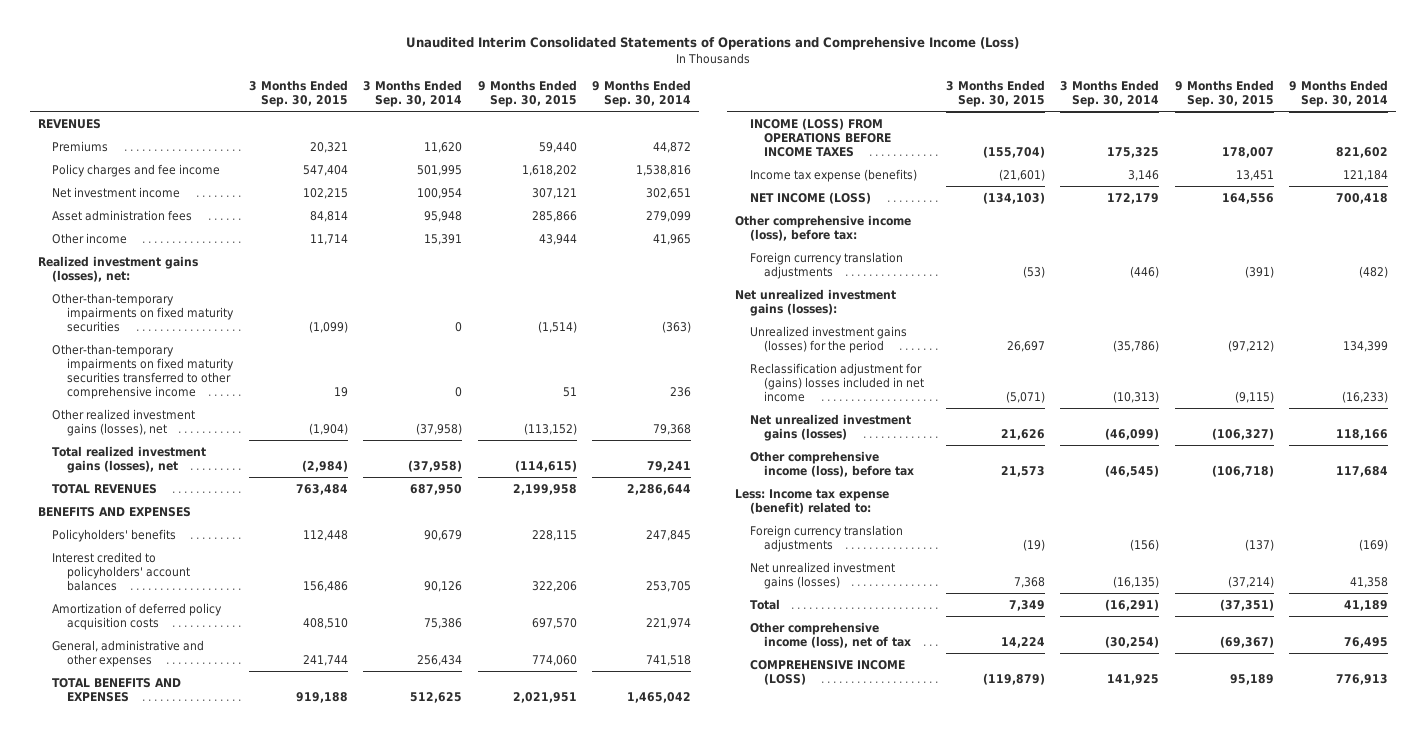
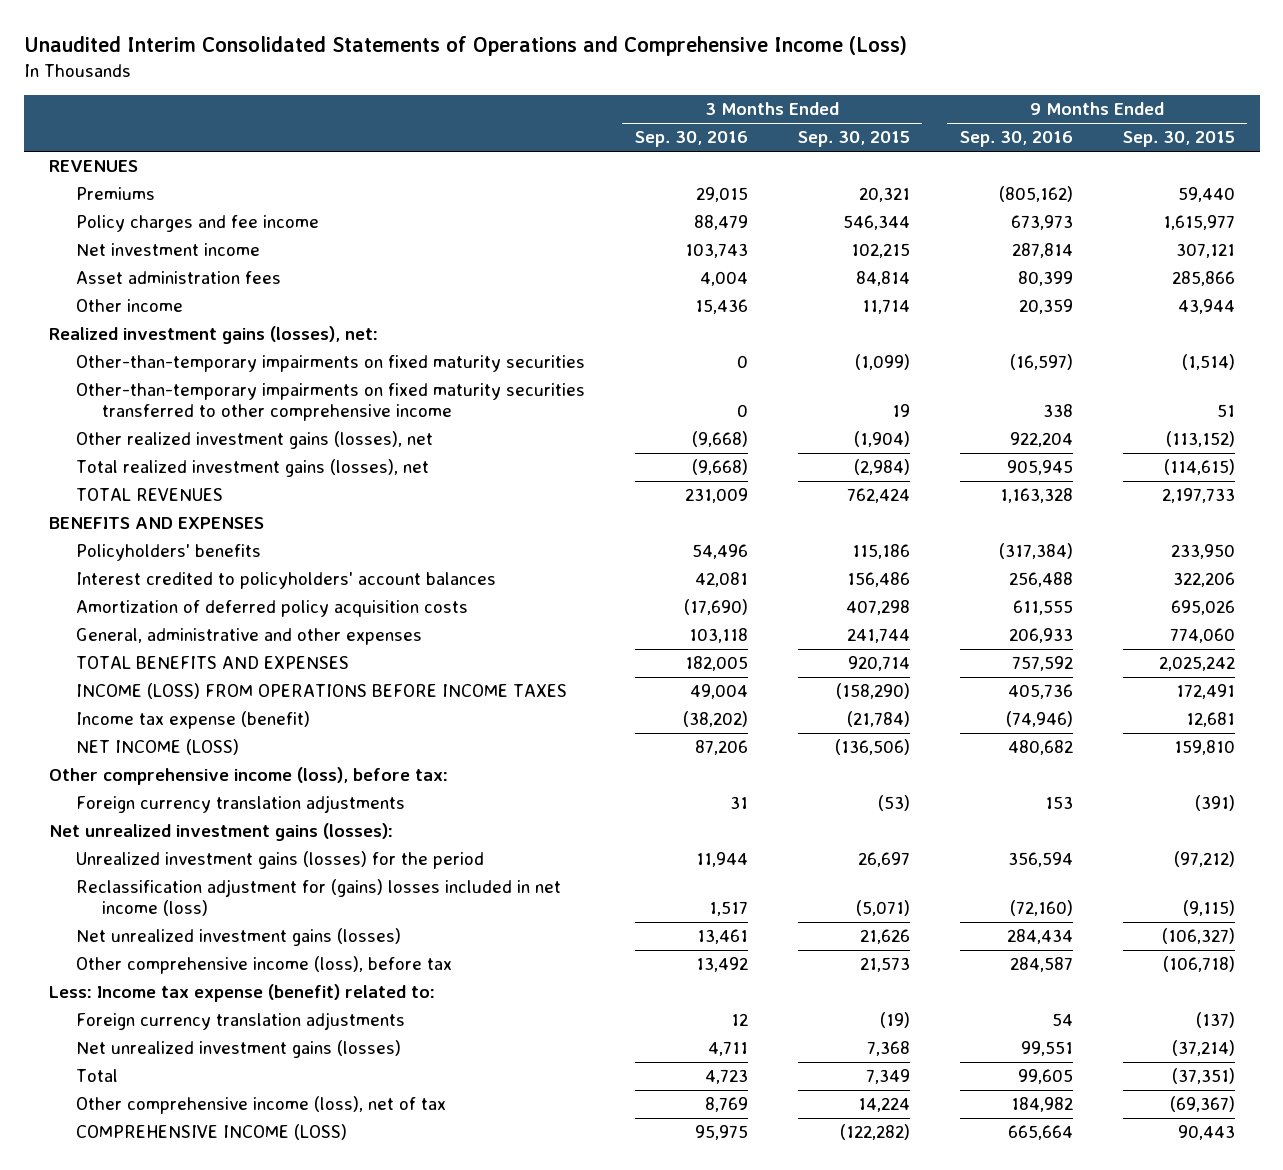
[363,79,463,107] 3 Months Ended Sep. 30, 2014 -> none
[592,79,692,107] 9 Months Ended Sep. 30, 2014 -> none
none -> [634,131,748,148] Sep. 30, 2016
none -> [959,131,1073,148] Sep. 30, 2016
[302,164,348,176] 547,404 -> [842,215,910,231] 546,344
[521,164,577,176] 1,618,202 -> [1162,215,1235,231] 1,615,977
[295,483,348,495] 763,484 -> [846,488,910,504] 762,424
[512,483,577,495] 2,199,958 -> [1161,488,1235,504] 2,197,733
[302,529,348,541] 112,448 -> [851,544,910,560] 115,186
[531,529,577,541] 228,115 -> [1170,544,1235,560] 233,950
[302,617,348,629] 408,510 -> [845,600,910,616] 407,298
[531,617,577,629] 697,570 -> [1170,600,1235,616] 695,026
[295,691,348,703] 919,188 -> [847,656,910,672] 920,714
[512,691,577,703] 2,021,951 -> [1158,656,1235,672] 2,025,242
[982,145,1045,158] (155,704) -> [835,683,910,700] (158,290)
[1221,146,1274,158] 178,007 -> [1175,684,1235,700] 172,491
[749,168,917,182] Income tax expense (benefits) -> [75,711,310,730] Income tax expense (benefit)
[998,168,1045,181] (21,601) -> [846,711,910,728] (21,784)
[1235,169,1274,181] 13,451 -> [1185,712,1235,728] 12,681
[982,191,1045,204] (134,103) -> [834,739,910,756] (136,506)
[1221,192,1274,204] 164,556 -> [1173,740,1235,756] 159,810
[749,362,925,402] Reclassification adjustment for (gains) losses included in net income -> [75,879,561,917] Reclassification adjustment for (gains) losses included in net income (loss)
[982,672,1045,685] (119,879) -> [839,1124,910,1141] (122,282)
[1229,673,1274,685] 95,189 -> [1177,1125,1235,1141] 90,443

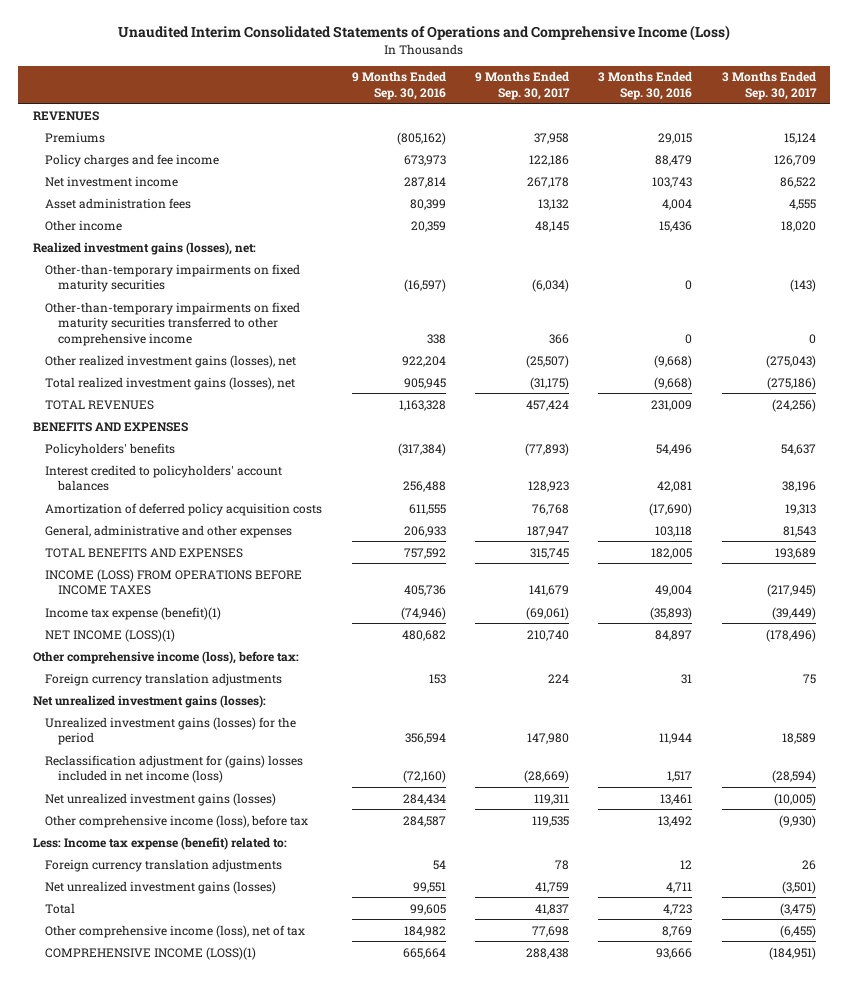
[797,131,910,148] Sep. 30, 2015 -> none
[1122,131,1235,148] Sep. 30, 2015 -> none
none -> [474,71,570,100] 9 Months Ended Sep. 30, 2017
none -> [721,71,817,100] 3 Months Ended Sep. 30, 2017
[75,711,310,730] Income tax expense (benefit) -> [45,606,222,620] Income tax expense (benefit)(1)
[682,711,748,728] (38,202) -> [650,606,693,620] (35,893)
[75,739,239,756] NET INCOME (LOSS) -> [45,628,176,642] NET INCOME (LOSS)(1)
[694,740,748,756] 87,206 -> [655,629,693,641] 84,897
[75,1124,347,1141] COMPREHENSIVE INCOME (LOSS) -> [45,946,257,960] COMPREHENSIVE INCOME (LOSS)(1)
[694,1125,748,1141] 95,975 -> [656,947,693,959] 93,666

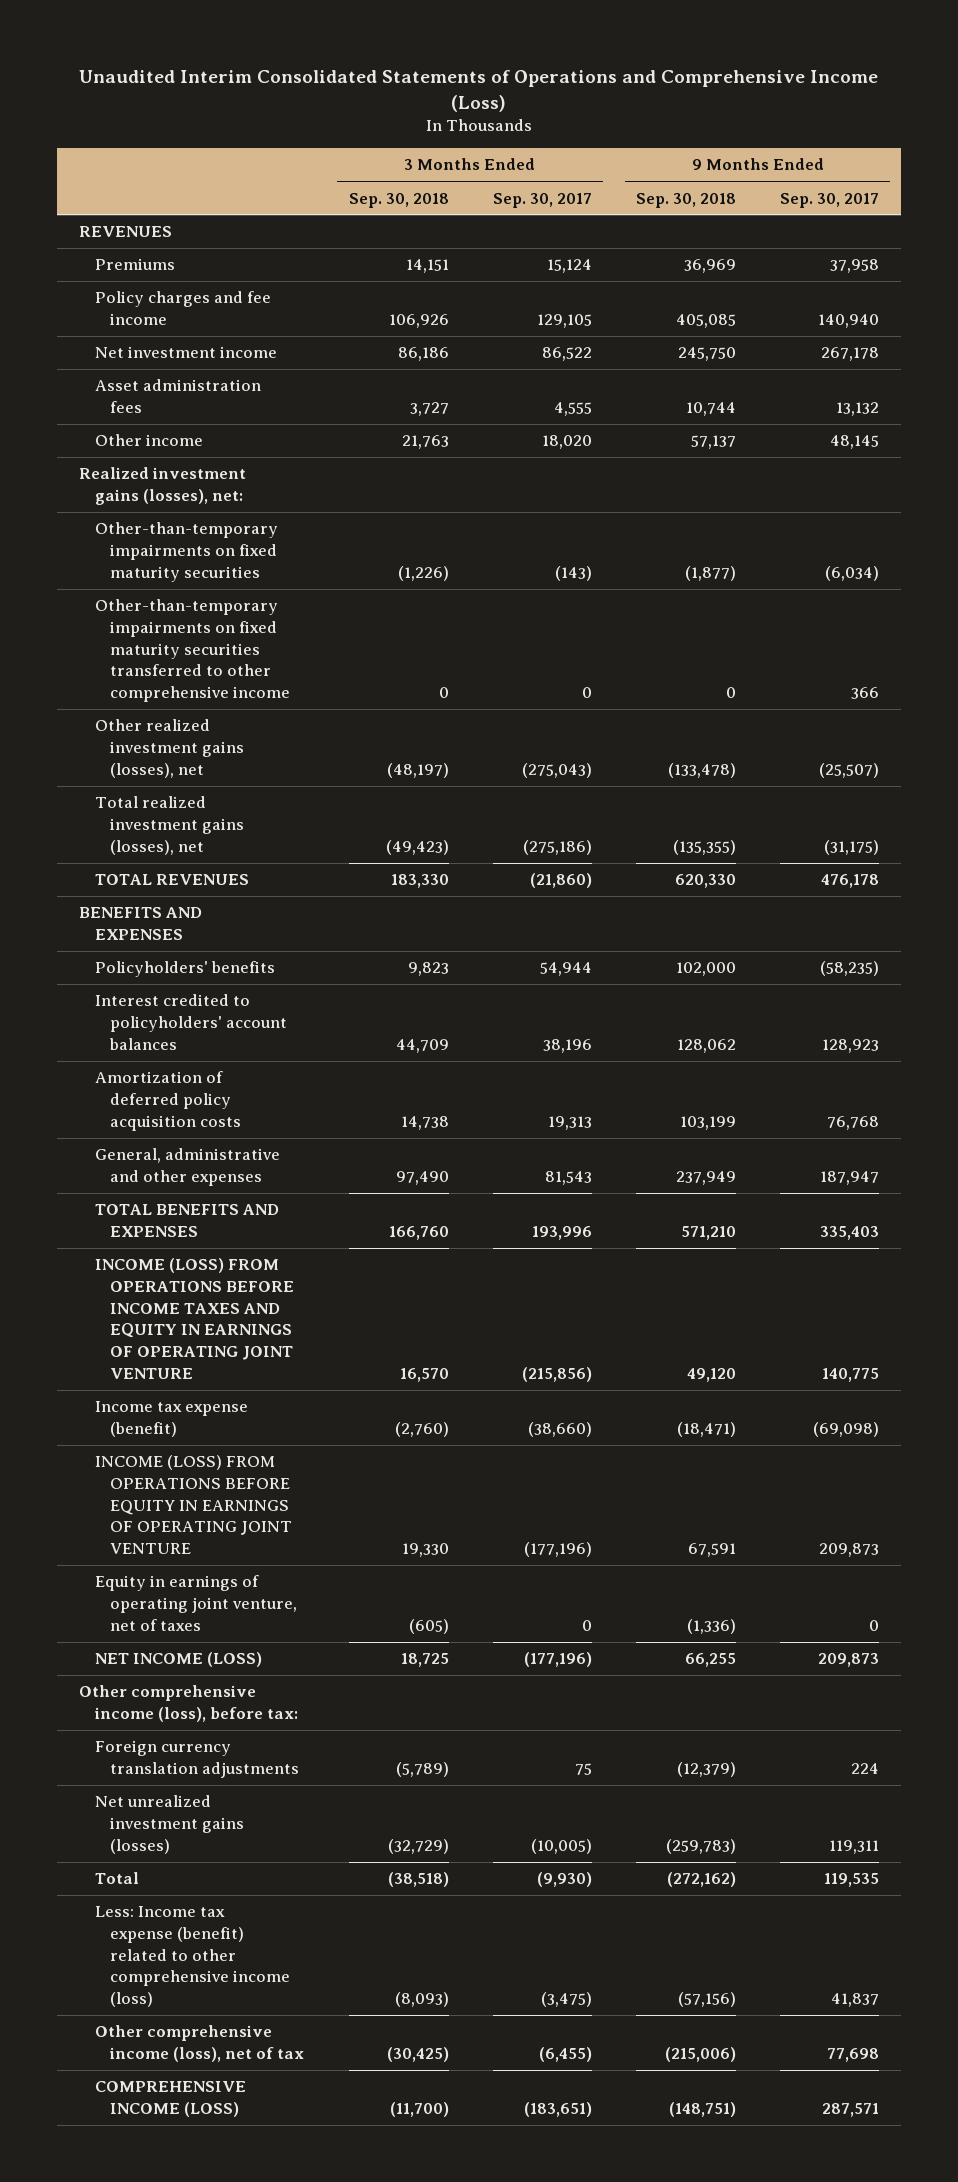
[351,71,446,100] 9 Months Ended Sep. 30, 2016 -> none
[598,71,693,100] 3 Months Ended Sep. 30, 2016 -> none
none -> [348,192,449,208] Sep. 30, 2018
none -> [636,192,737,208] Sep. 30, 2018
[528,154,569,166] 122,186 -> [818,314,880,329] 140,940
[773,154,816,166] 126,709 -> [536,314,592,329] 129,105
[525,399,569,411] 457,424 -> [821,874,880,889] 476,178
[771,398,816,412] (24,256) -> [529,873,592,889] (21,860)
[524,442,569,456] (77,893) -> [820,961,880,977] (58,235)
[780,443,816,455] 54,637 -> [539,962,592,977] 54,944
[529,547,569,559] 315,745 -> [820,1226,880,1241] 335,403
[774,547,816,559] 193,689 -> [531,1226,592,1241] 193,996
[45,568,303,596] INCOME (LOSS) FROM OPERATIONS BEFORE INCOME TAXES -> [94,1258,295,1379] INCOME (LOSS) FROM OPERATIONS BEFORE INCOME TAXES AND EQUITY IN EARNINGS OF OPERATING JOINT VENTURE
[528,585,569,597] 141,679 -> [822,1367,880,1382] 140,775
[766,584,816,598] (217,945) -> [521,1366,592,1382] (215,856)
[45,606,222,620] Income tax expense (benefit)(1) -> [94,1401,248,1438] Income tax expense (benefit)
[525,606,569,620] (69,061) -> [813,1422,880,1438] (69,098)
[771,606,816,620] (39,449) -> [527,1422,592,1438] (38,660)
none -> [94,1455,293,1555] INCOME (LOSS) FROM OPERATIONS BEFORE EQUITY IN EARNINGS OF OPERATING JOINT VENTURE
none -> [94,1575,298,1631] Equity in earnings of operating joint venture, net of taxes
[45,628,176,642] NET INCOME (LOSS)(1) -> [94,1652,262,1668] NET INCOME (LOSS)
[526,629,569,641] 210,740 -> [818,1653,880,1668] 209,873
[765,628,816,642] (178,496) -> [523,1652,592,1668] (177,196)
[32,694,266,708] Net unrealized investment gains (losses): -> none
[45,716,297,746] Unrealized investment gains (losses) for the period -> none
[45,754,304,784] Reclassification adjustment for (gains) losses included in net income (loss) -> none
[32,836,287,850] Less: Income tax expense (benefit) related to: -> none
[45,858,283,872] Foreign currency translation adjustments -> none
[45,880,277,894] Net unrealized investment gains (losses) -> none
[45,814,309,828] Other comprehensive income (loss), before tax -> [94,1872,139,1885] Total
[45,902,76,914] Total -> [94,1906,291,2008] Less: Income tax expense (benefit) related to other comprehensive income (loss)
[45,946,257,960] COMPREHENSIVE INCOME (LOSS)(1) -> [94,2081,246,2118] COMPREHENSIVE INCOME (LOSS)
[525,947,569,959] 288,438 -> [822,2103,880,2118] 287,571
[768,946,816,960] (184,951) -> [523,2102,592,2118] (183,651)

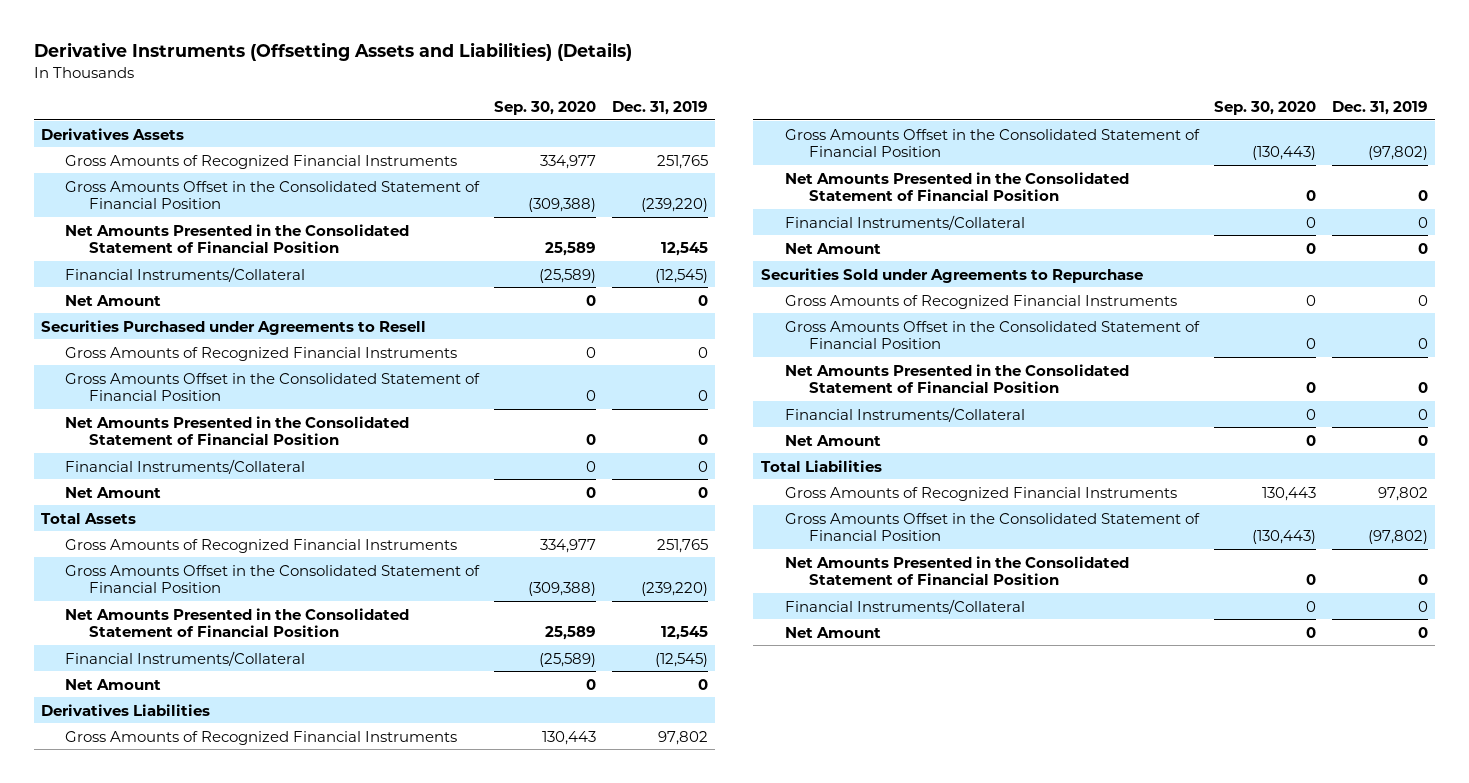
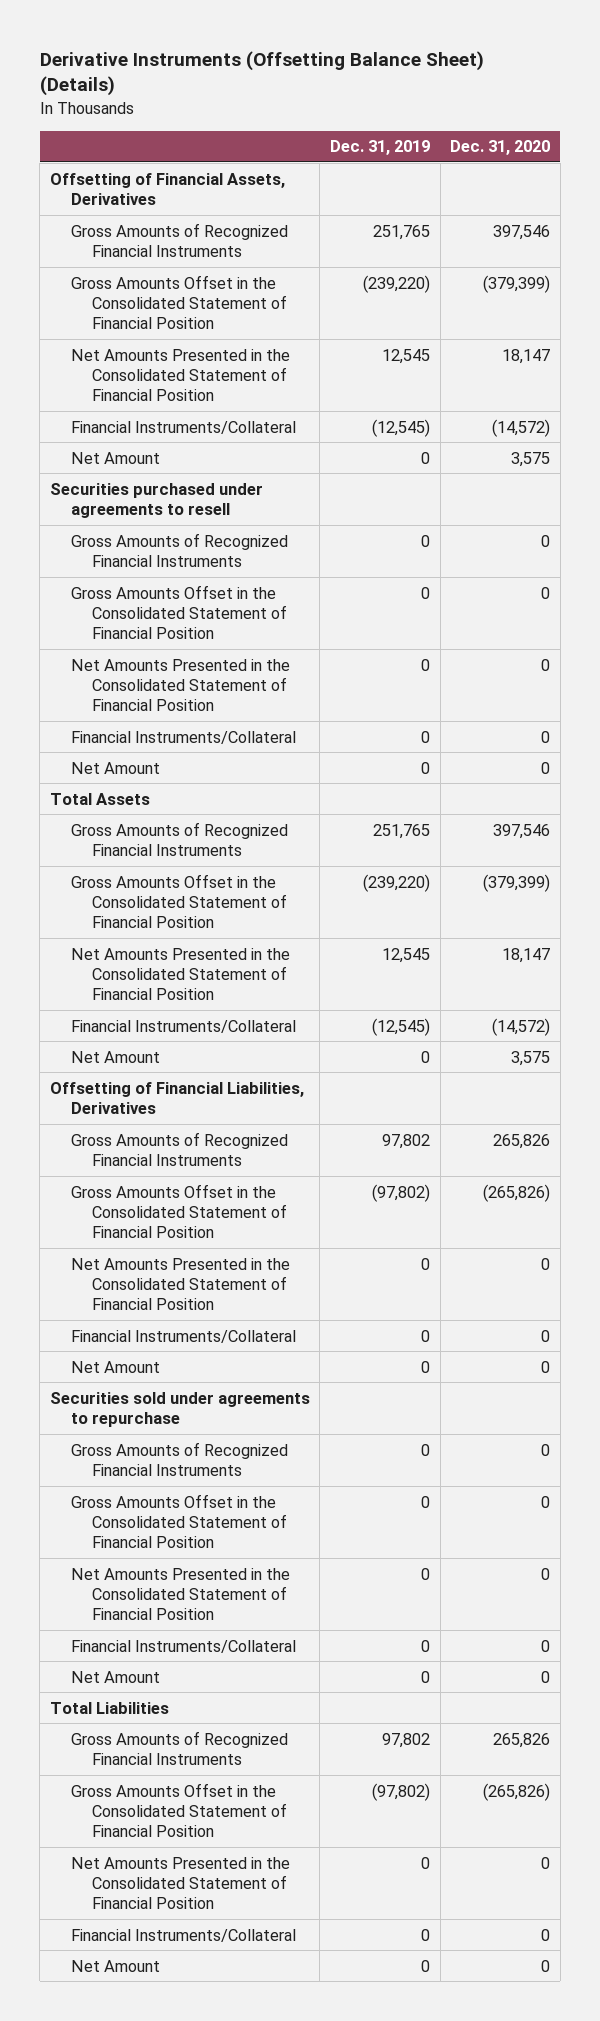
[33,42,632,62] Derivative Instruments (Offsetting Assets and Liabilities) (Details) -> [39,50,484,97] Derivative Instruments (Offsetting Balance Sheet) (Details)
[494,100,597,115] Sep. 30, 2020 -> none
none -> [450,140,551,156] Dec. 31, 2020
[41,127,185,140] Derivatives Assets -> none
none -> [49,172,285,205] Offsetting of Financial Assets, Derivatives
[41,319,427,335] Securities Purchased under Agreements to Resell -> [49,482,263,518] Securities purchased under agreements to resell
[41,703,211,716] Derivatives Liabilities -> none
none -> [49,1081,304,1114] Offsetting of Financial Liabilities, Derivatives
[761,267,1144,283] Securities Sold under Agreements to Repurchase -> [49,1391,310,1427] Securities sold under agreements to repurchase

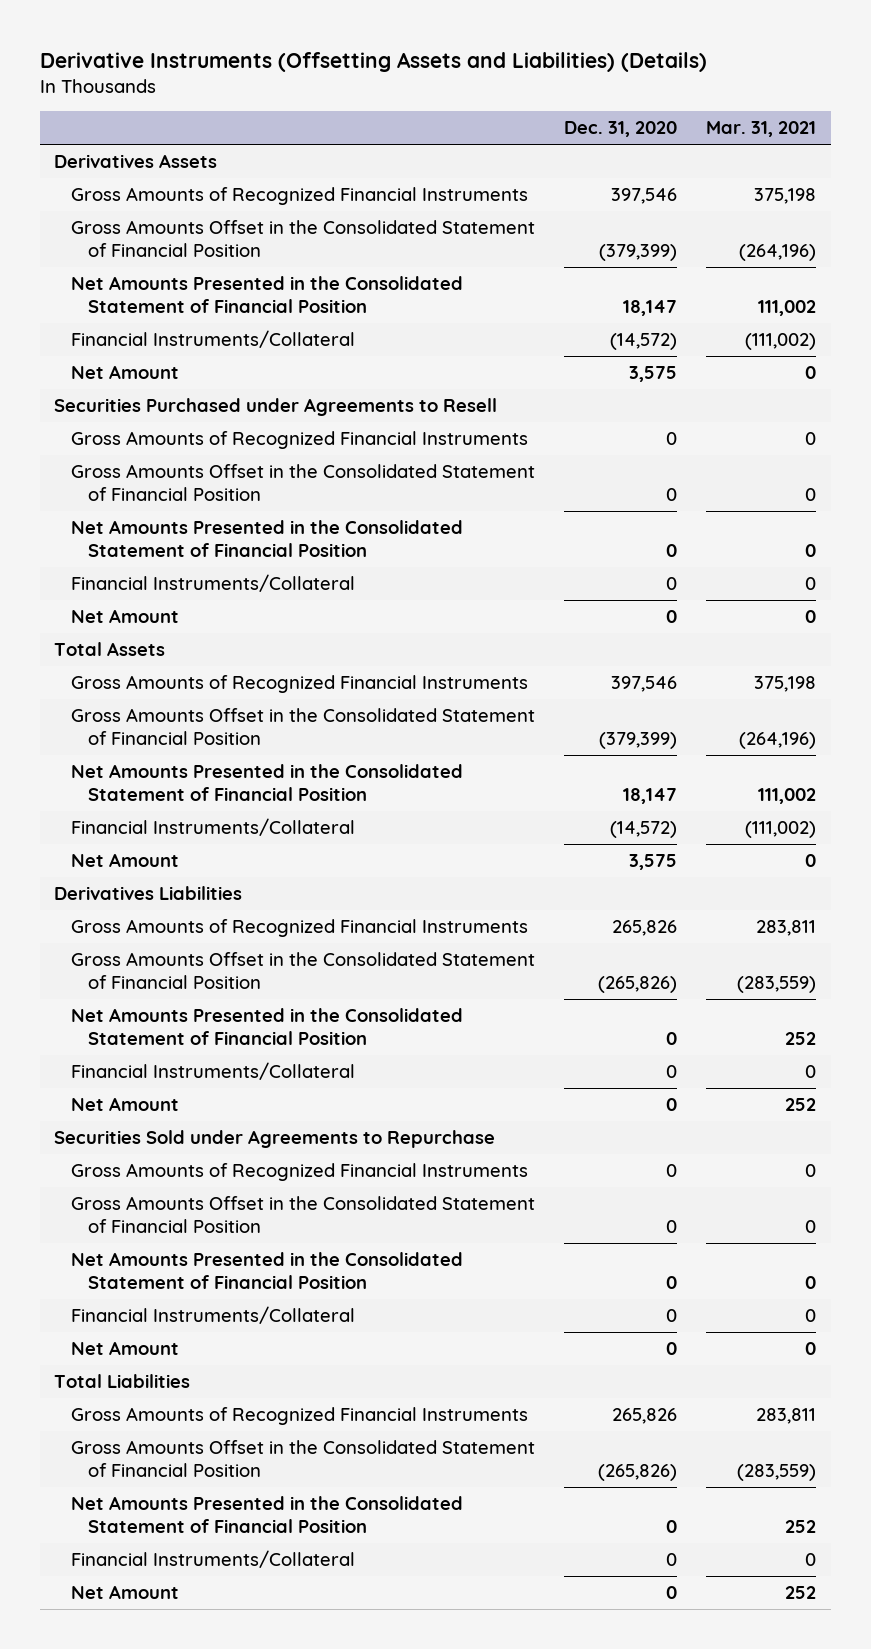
[39,50,484,97] Derivative Instruments (Offsetting Balance Sheet) (Details) -> [39,52,707,73] Derivative Instruments (Offsetting Assets and Liabilities) (Details)
[329,140,430,156] Dec. 31, 2019 -> none
none -> [706,121,817,138] Mar. 31, 2021
[49,172,285,205] Offsetting of Financial Assets, Derivatives -> none
none -> [54,153,218,168] Derivatives Assets
[49,482,263,518] Securities purchased under agreements to resell -> [54,397,498,416] Securities Purchased under Agreements to Resell
[49,1081,304,1114] Offsetting of Financial Liabilities, Derivatives -> none
none -> [54,885,243,900] Derivatives Liabilities
[49,1391,310,1427] Securities sold under agreements to repurchase -> [54,1129,496,1148] Securities Sold under Agreements to Repurchase

